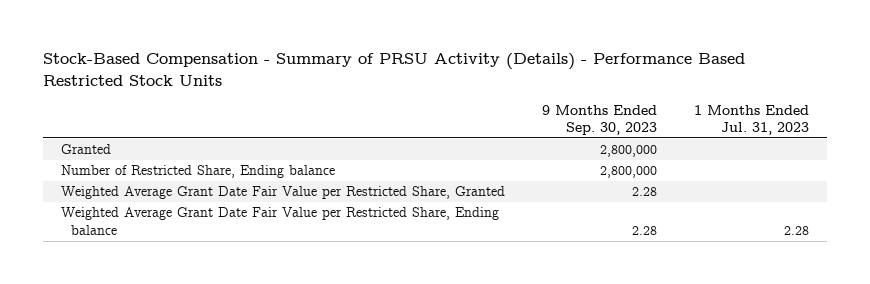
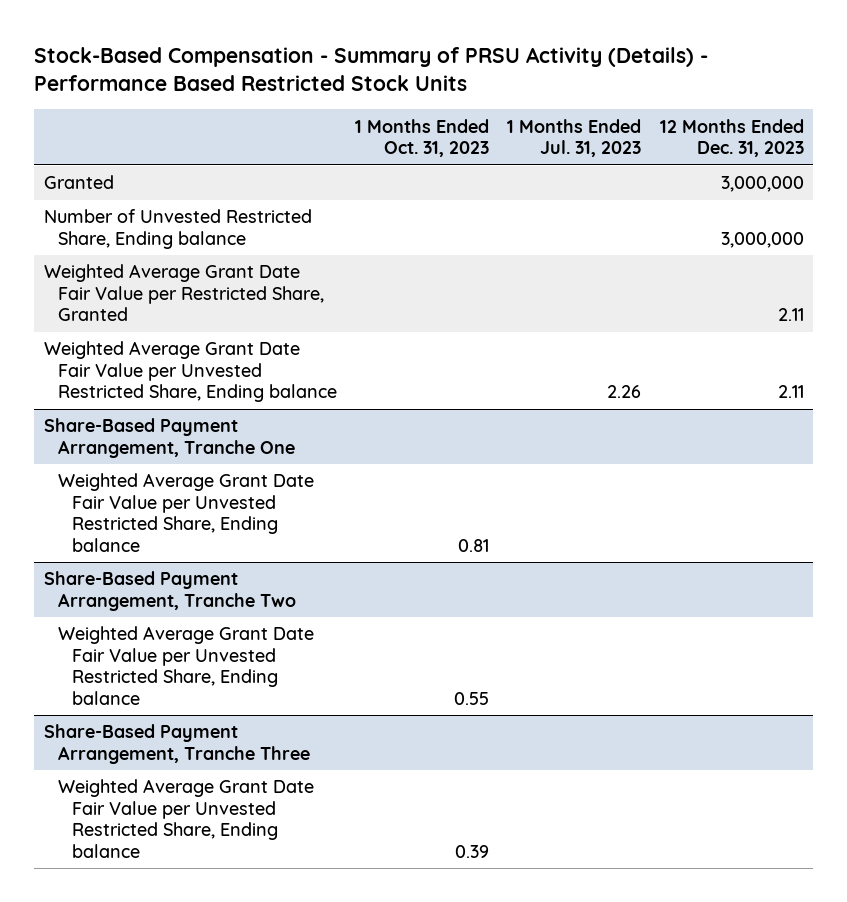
[542,104,658,135] 9 Months Ended Sep. 30, 2023 -> none
none -> [354,118,489,158] 1 Months Ended Oct. 31, 2023
none -> [659,118,804,158] 12 Months Ended Dec. 31, 2023
[61,165,336,179] Number of Restricted Share, Ending balance -> [43,209,312,249] Number of Unvested Restricted Share, Ending balance
[61,207,500,235] Weighted Average Grant Date Fair Value per Restricted Share, Ending balance -> [43,341,337,403] Weighted Average Grant Date Fair Value per Unvested Restricted Share, Ending balance
[783,225,809,235] 2.28 -> [607,385,642,399] 2.26
none -> [43,418,295,458] Share-Based Payment Arrangement, Tranche One
none -> [57,473,314,552] Weighted Average Grant Date Fair Value per Unvested Restricted Share, Ending balance
none -> [43,571,296,611] Share-Based Payment Arrangement, Tranche Two
none -> [57,626,314,705] Weighted Average Grant Date Fair Value per Unvested Restricted Share, Ending balance
none -> [43,724,310,764] Share-Based Payment Arrangement, Tranche Three
none -> [57,779,314,858] Weighted Average Grant Date Fair Value per Unvested Restricted Share, Ending balance

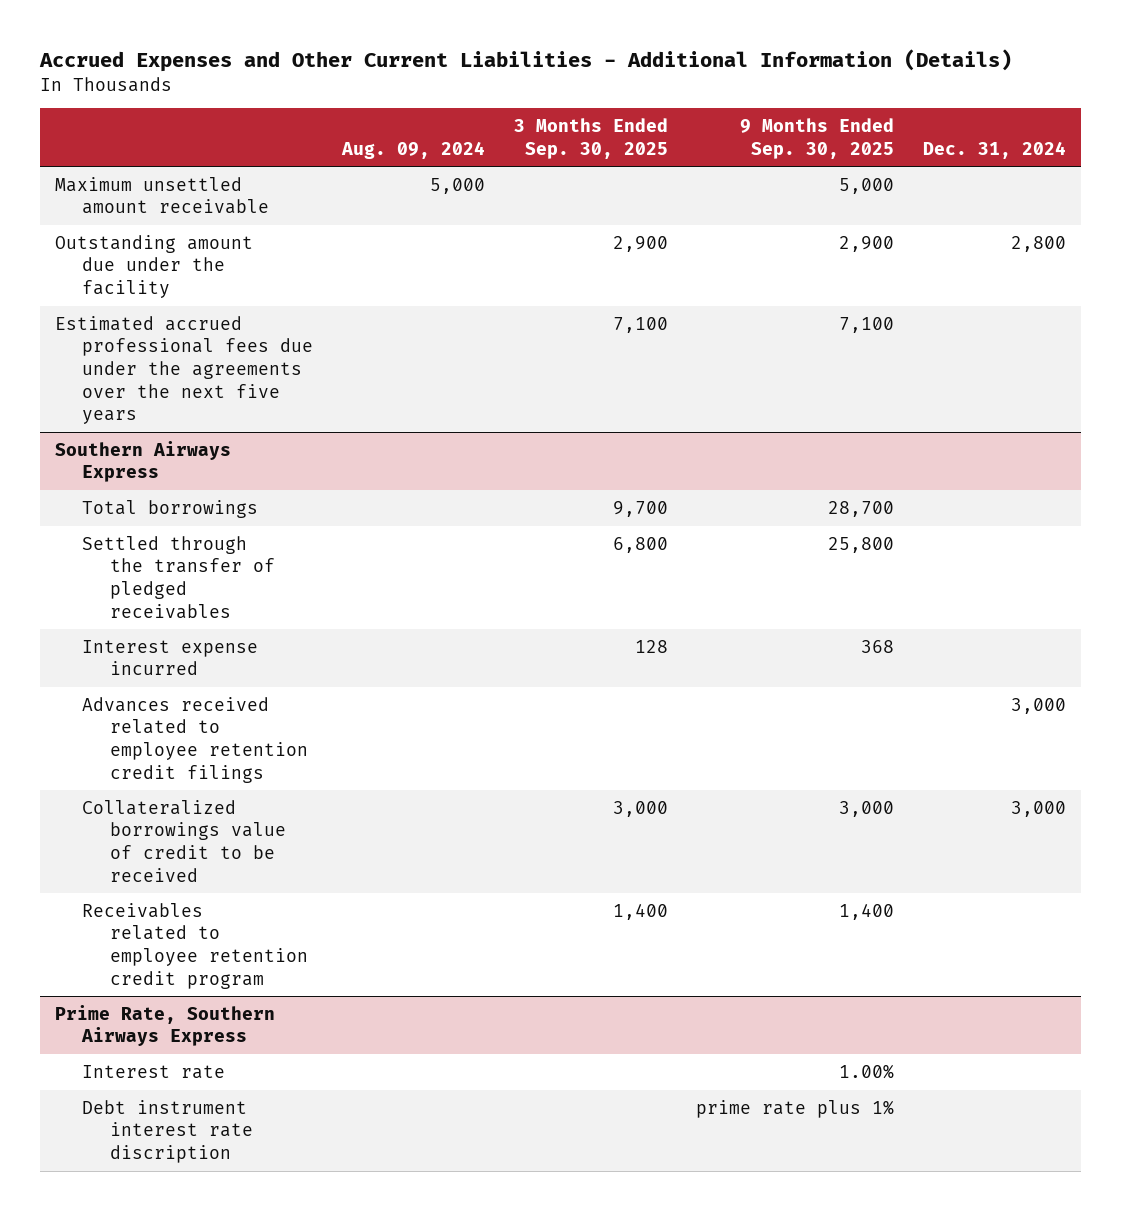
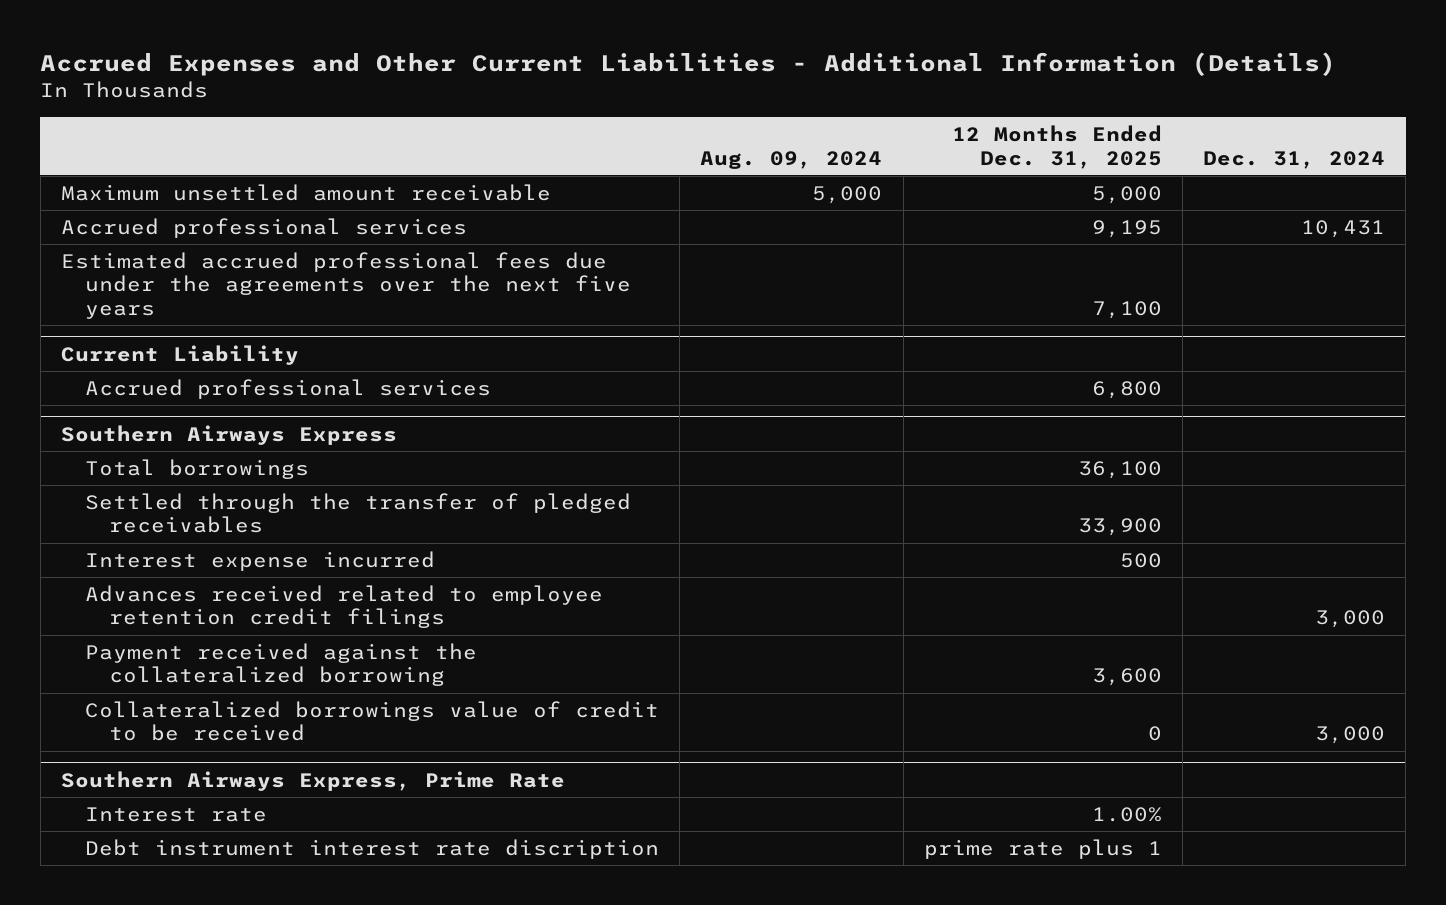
[513,117,668,159] 3 Months Ended Sep. 30, 2025 -> none
[740,117,895,159] 9 Months Ended Sep. 30, 2025 -> none
none -> [951,125,1162,169] 12 Months Ended Dec. 31, 2025
[54,234,253,299] Outstanding amount due under the facility -> none
none -> [61,217,468,238] Accrued professional services
none -> [61,344,300,365] Current Liability
none -> [85,378,492,399] Accrued professional services
none -> [85,642,478,687] Payment received against the collateralized borrowing
[82,902,308,989] Receivables related to employee retention credit program -> none
[54,1004,275,1047] Prime Rate, Southern Airways Express -> [61,770,566,791] Southern Airways Express, Prime Rate

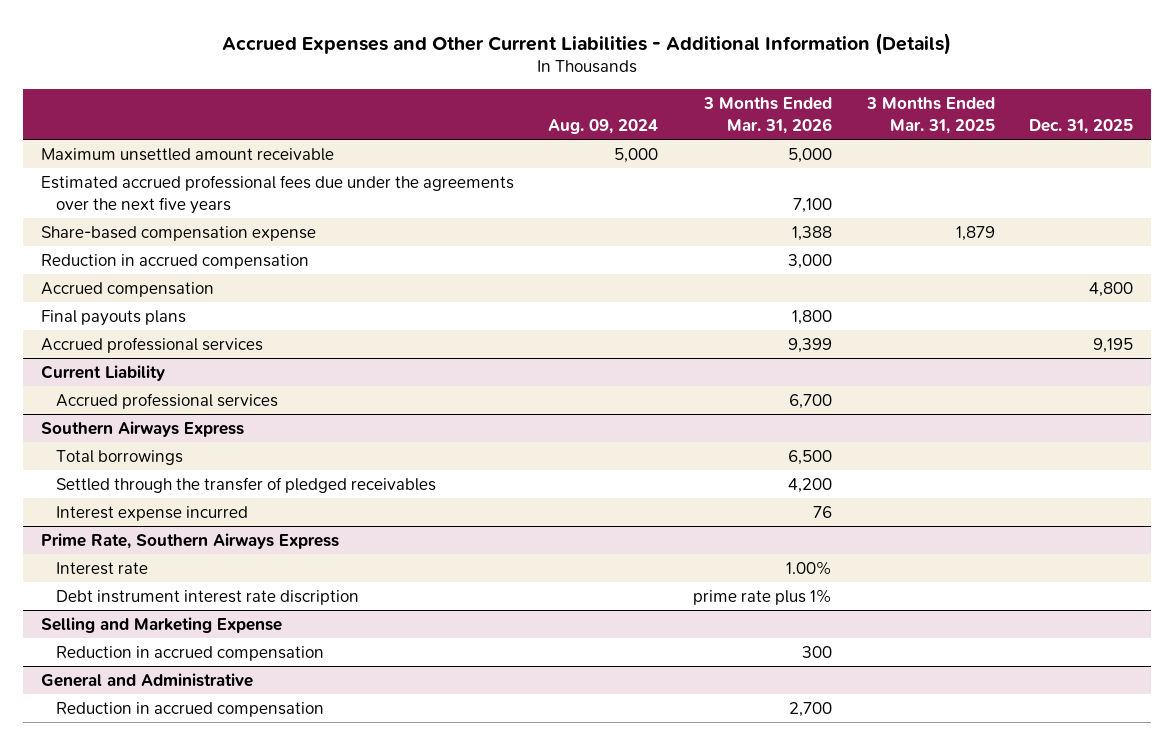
[951,125,1162,169] 12 Months Ended Dec. 31, 2025 -> none
[1203,150,1386,169] Dec. 31, 2024 -> none
none -> [703,96,833,134] 3 Months Ended Mar. 31, 2026
none -> [865,96,995,134] 3 Months Ended Mar. 31, 2025
none -> [1029,118,1134,134] Dec. 31, 2025
none -> [40,225,316,241] Share-based compensation expense
none -> [40,253,309,269] Reduction in accrued compensation
none -> [40,281,214,297] Accrued compensation
none -> [40,309,186,326] Final payouts plans
[61,217,468,238] Accrued professional services -> [40,336,263,353] Accrued professional services
[85,584,604,629] Advances received related to employee retention credit filings -> none
[85,642,478,687] Payment received against the collateralized borrowing -> none
[85,700,660,742] Collateralized borrowings value of credit to be received -> none
[61,770,566,791] Southern Airways Express, Prime Rate -> [40,532,339,549] Prime Rate, Southern Airways Express
none -> [40,616,282,633] Selling and Marketing Expense
none -> [56,645,325,661] Reduction in accrued compensation
none -> [40,672,253,687] General and Administrative
none -> [56,701,325,717] Reduction in accrued compensation

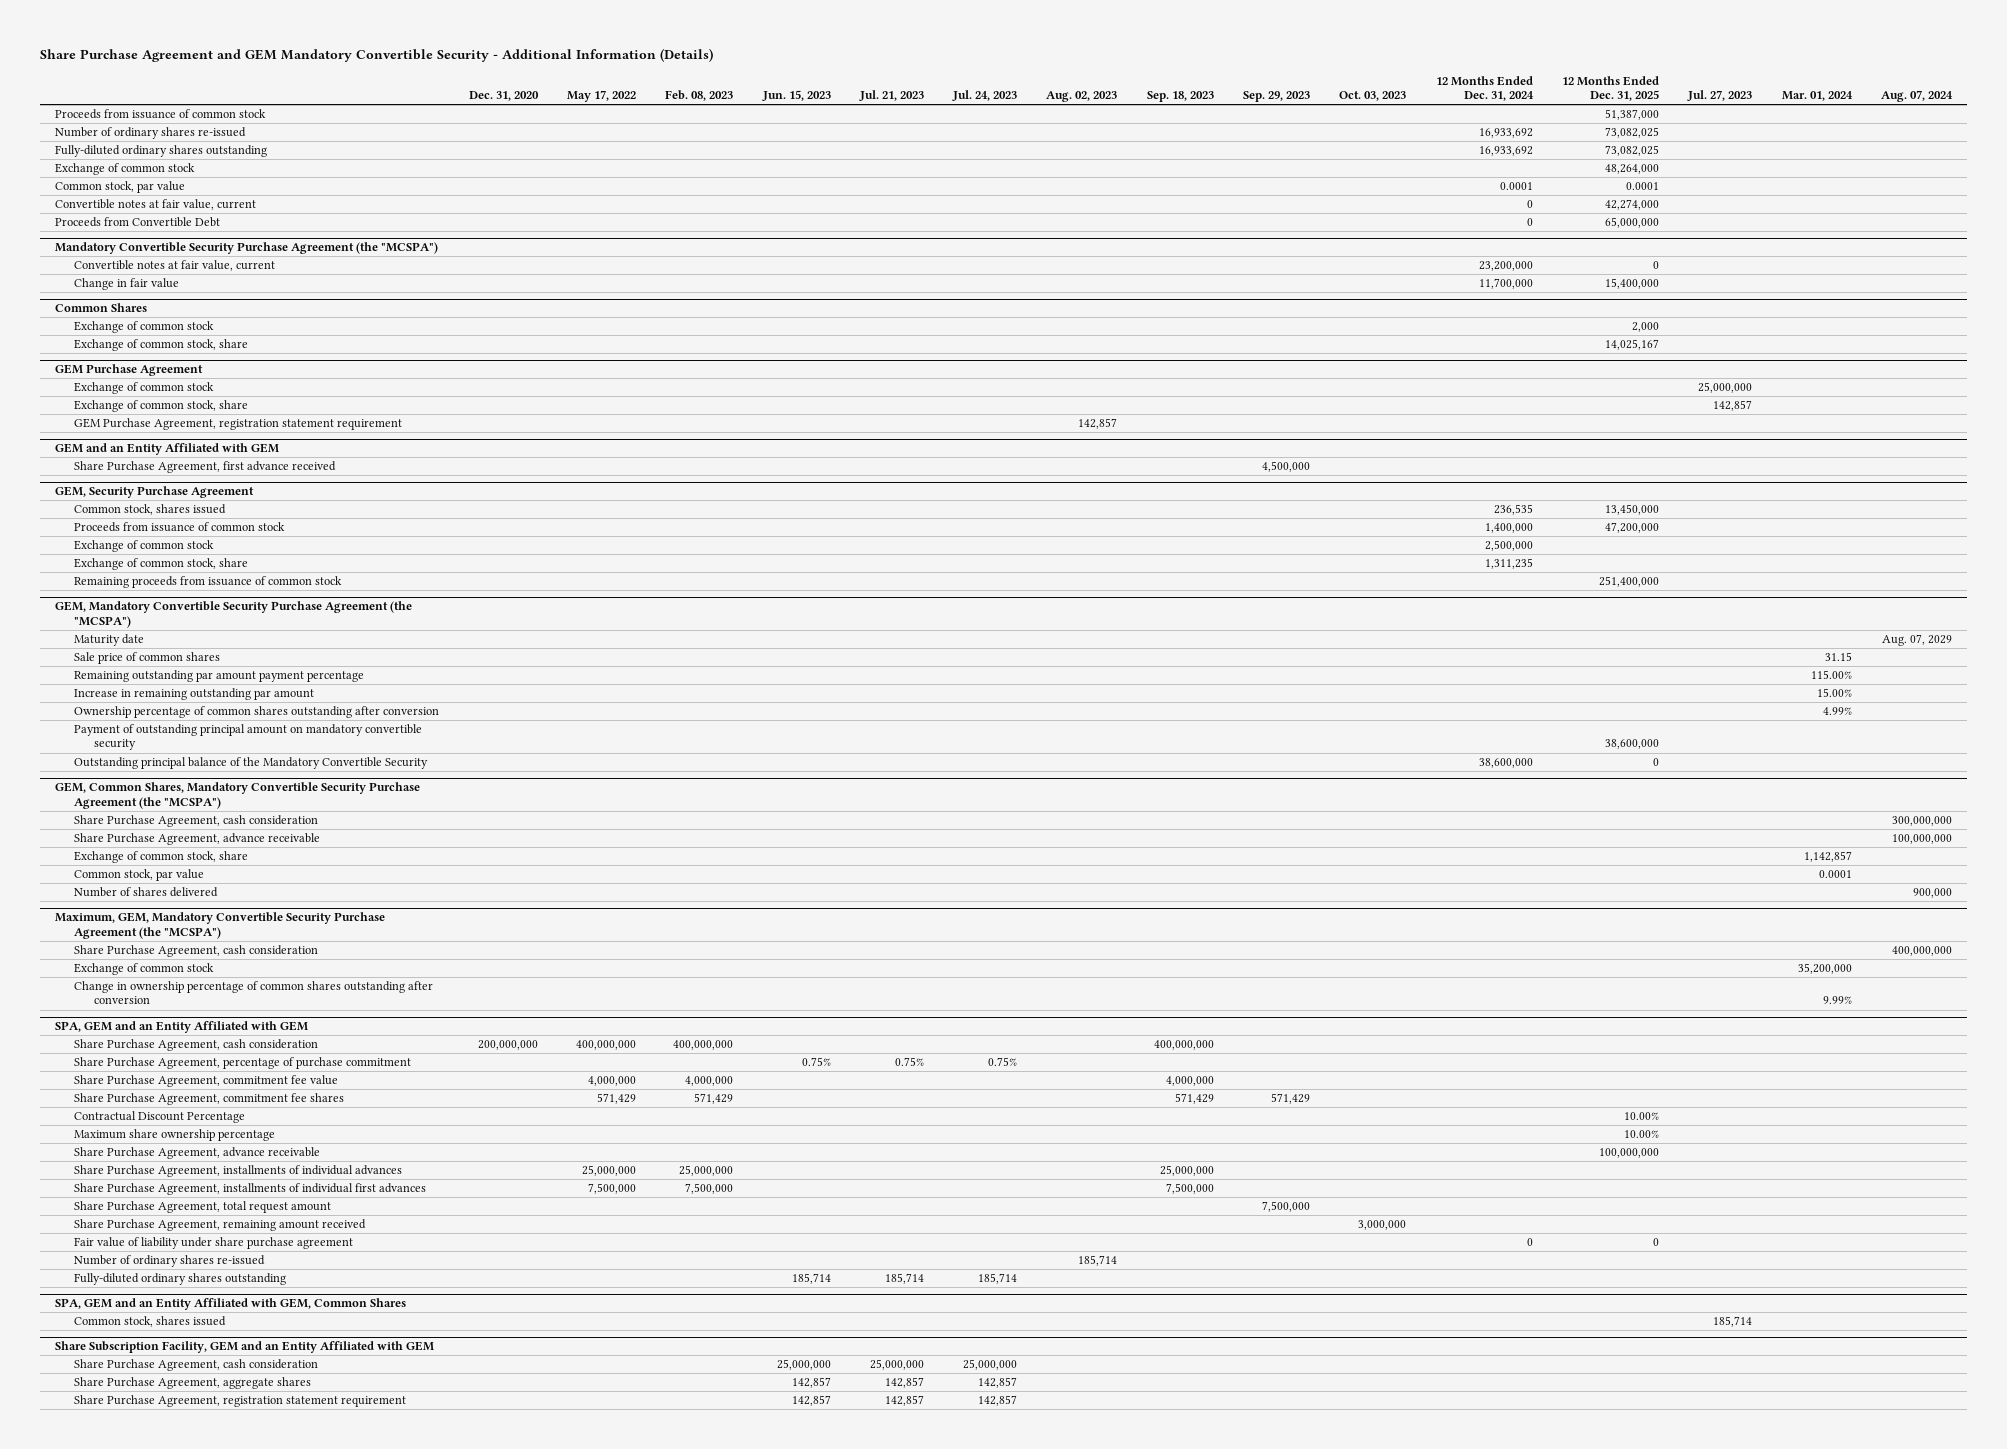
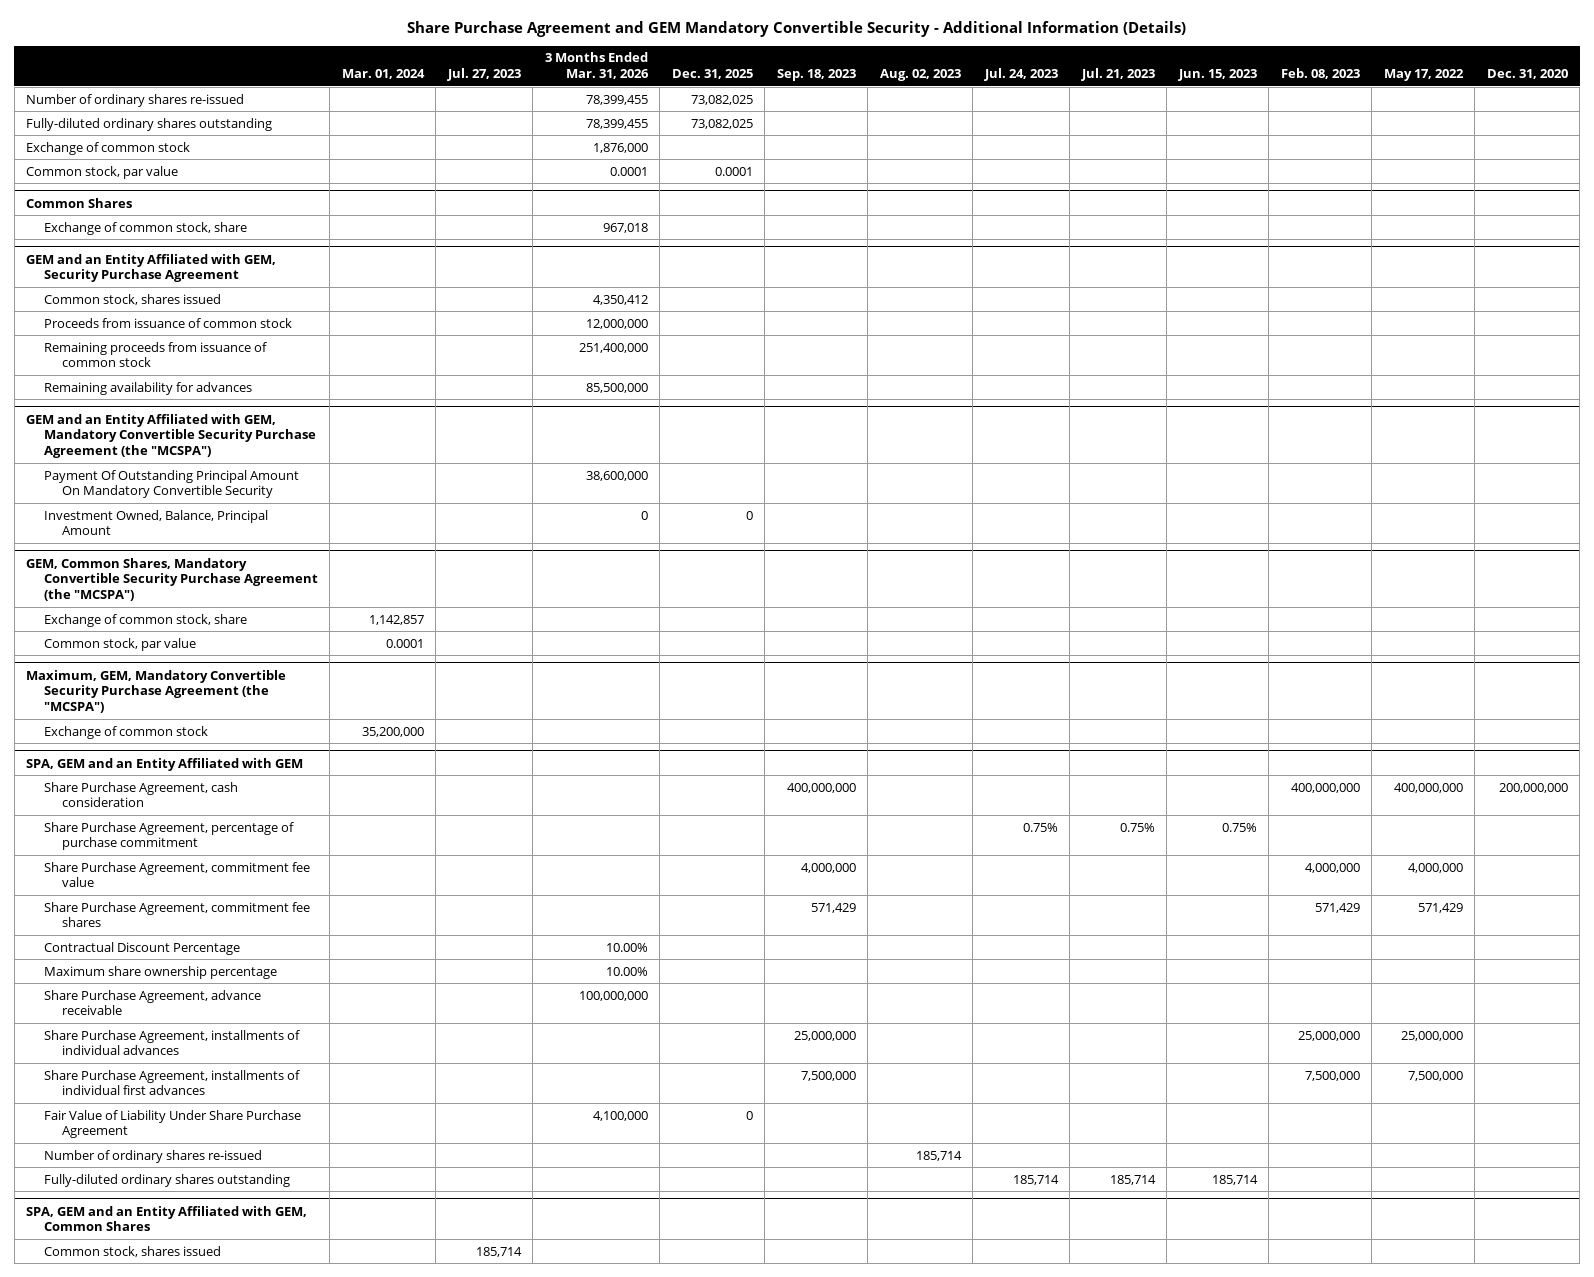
[1243,91,1311,103] Sep. 29, 2023 -> none
[1339,91,1407,102] Oct. 03, 2023 -> none
[1435,75,1534,102] 12 Months Ended Dec. 31, 2024 -> none
[1562,75,1660,102] 12 Months Ended Dec. 31, 2025 -> none
[1880,90,1953,103] Aug. 07, 2024 -> none
none -> [544,52,649,80] 3 Months Ended Mar. 31, 2026
none -> [671,69,753,80] Dec. 31, 2025
[54,109,266,120] Proceeds from issuance of common stock -> none
[54,199,256,211] Convertible notes at fair value, current -> none
[54,217,220,228] Proceeds from Convertible Debt -> none
[54,242,438,255] Mandatory Convertible Security Purchase Agreement (the "MCSPA") -> none
[74,260,276,272] Convertible notes at fair value, current -> none
[74,278,180,291] Change in fair value -> none
[74,321,215,334] Exchange of common stock -> none
[54,364,203,377] GEM Purchase Agreement -> none
[74,382,215,395] Exchange of common stock -> none
[74,400,249,413] Exchange of common stock, share -> none
[74,418,403,431] GEM Purchase Agreement, registration statement requirement -> none
[74,461,337,474] Share Purchase Agreement, first advance received -> none
[54,486,254,499] GEM, Security Purchase Agreement -> none
[74,504,227,516] Common stock, shares issued -> none
[74,522,286,533] Proceeds from issuance of common stock -> none
[74,540,215,553] Exchange of common stock -> none
[74,558,249,571] Exchange of common stock, share -> none
[74,576,343,589] Remaining proceeds from issuance of common stock -> none
[74,634,145,647] Maturity date -> none
[74,652,221,665] Sale price of common shares -> none
[74,670,365,683] Remaining outstanding par amount payment percentage -> none
[74,688,315,701] Increase in remaining outstanding par amount -> none
[74,706,440,719] Ownership percentage of common shares outstanding after conversion -> none
[54,443,279,456] GEM and an Entity Affiliated with GEM -> [25,253,276,283] GEM and an Entity Affiliated with GEM, Security Purchase Agreement
none -> [43,293,221,305] Common stock, shares issued
none -> [43,317,292,328] Proceeds from issuance of common stock
none -> [43,341,267,368] Remaining proceeds from issuance of common stock
none -> [43,381,252,395] Remaining availability for advances
[54,601,412,628] GEM, Mandatory Convertible Security Purchase Agreement (the "MCSPA") -> [25,413,316,459] GEM and an Entity Affiliated with GEM, Mandatory Convertible Security Purchase Agreement (the "MCSPA")
[74,724,423,751] Payment of outstanding principal amount on mandatory convertible security -> [43,469,299,499] Payment Of Outstanding Principal Amount On Mandatory Convertible Security
[74,757,429,770] Outstanding principal balance of the Mandatory Convertible Security -> [43,509,268,536] Investment Owned, Balance, Principal Amount
[74,815,319,828] Share Purchase Agreement, cash consideration -> none
[74,833,321,846] Share Purchase Agreement, advance receivable -> none
[74,887,219,898] Number of shares delivered -> none
[74,945,319,958] Share Purchase Agreement, cash consideration -> none
[74,981,434,1005] Change in ownership percentage of common shares outstanding after conversion -> none
[74,1201,332,1214] Share Purchase Agreement, total request amount -> none
[74,1219,367,1232] Share Purchase Agreement, remaining amount received -> none
[74,1237,354,1250] Fair value of liability under share purchase agreement -> [43,1109,301,1139] Fair Value of Liability Under Share Purchase Agreement
[54,1341,434,1354] Share Subscription Facility, GEM and an Entity Affiliated with GEM -> none
[74,1359,319,1372] Share Purchase Agreement, cash consideration -> none
[74,1377,312,1390] Share Purchase Agreement, aggregate shares -> none
[74,1395,407,1408] Share Purchase Agreement, registration statement requirement -> none

